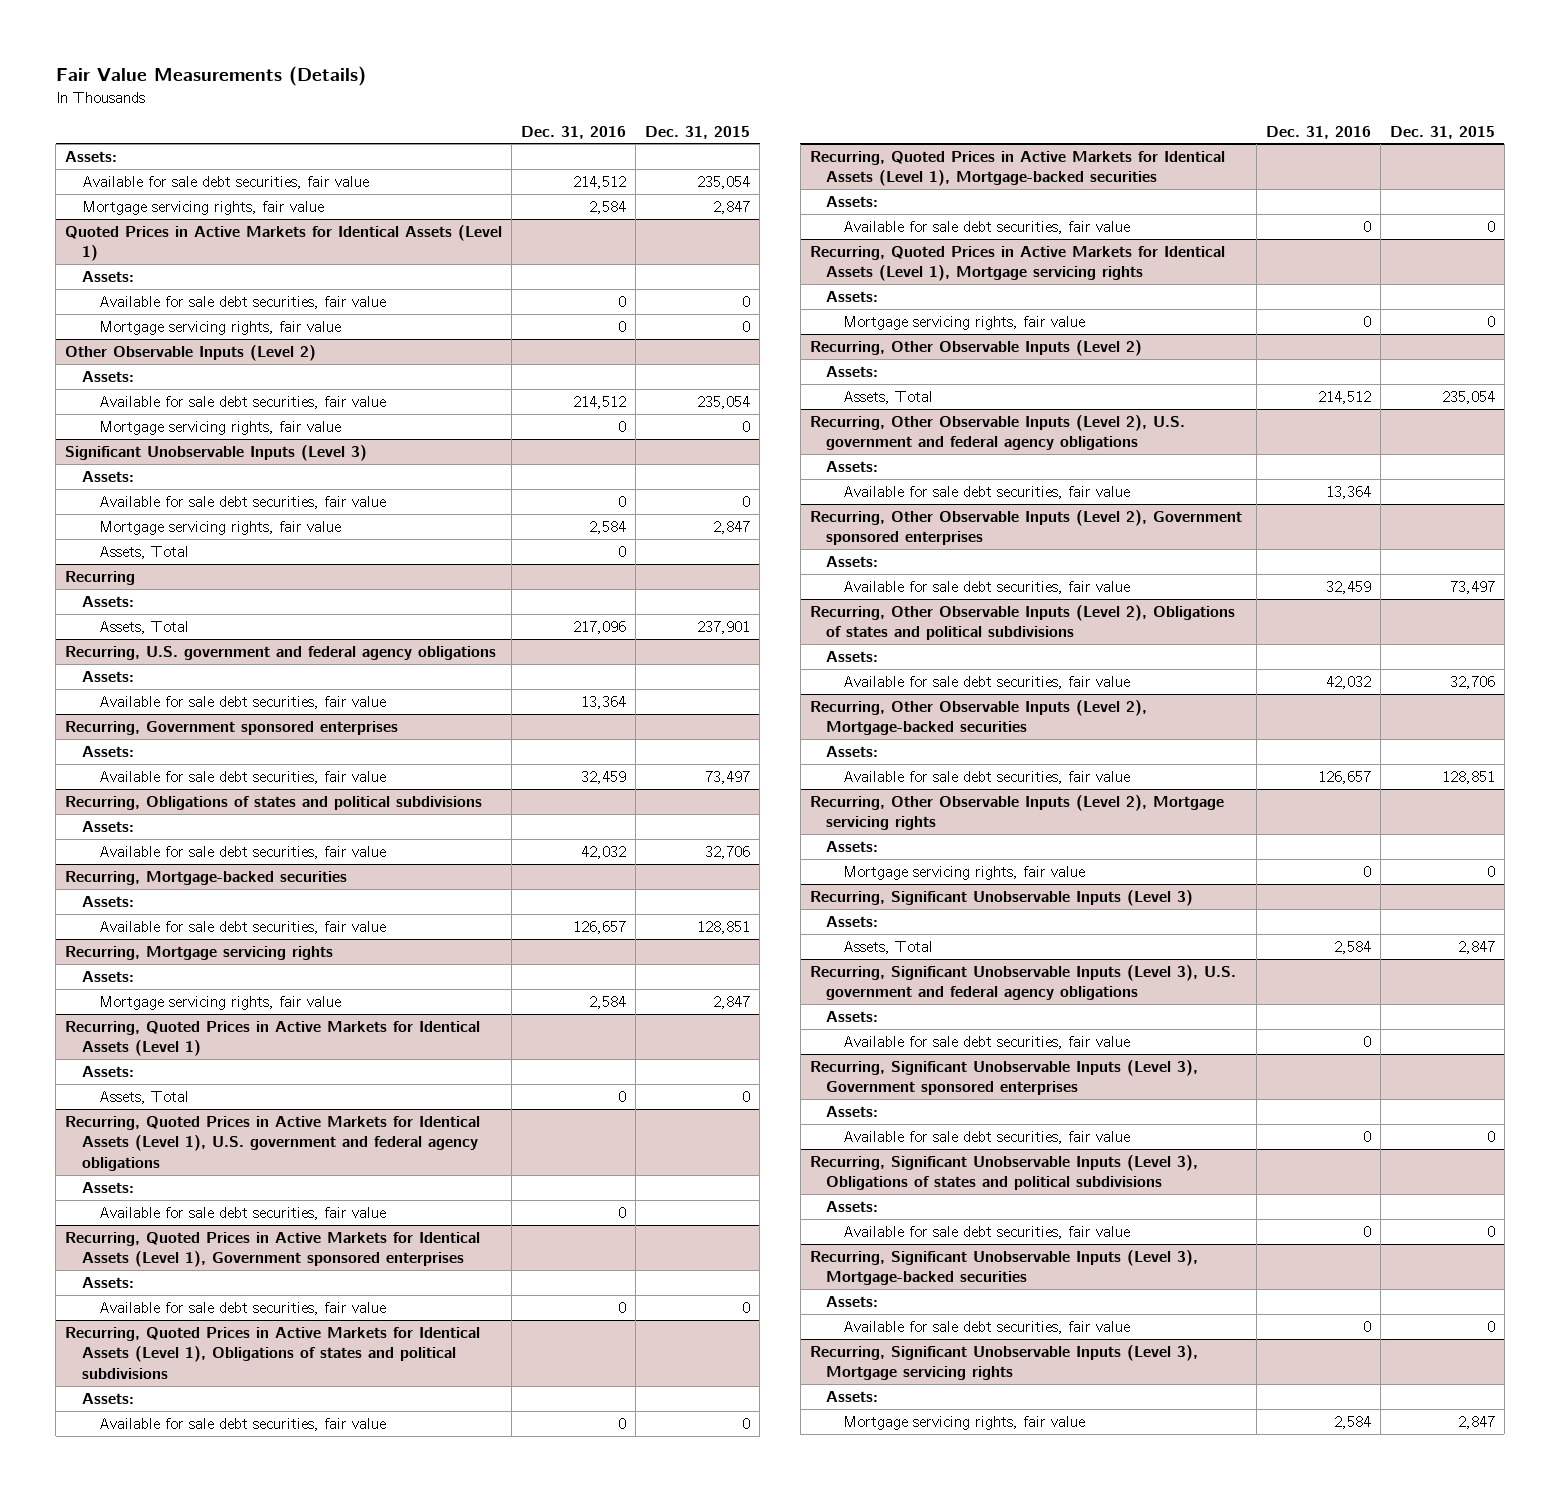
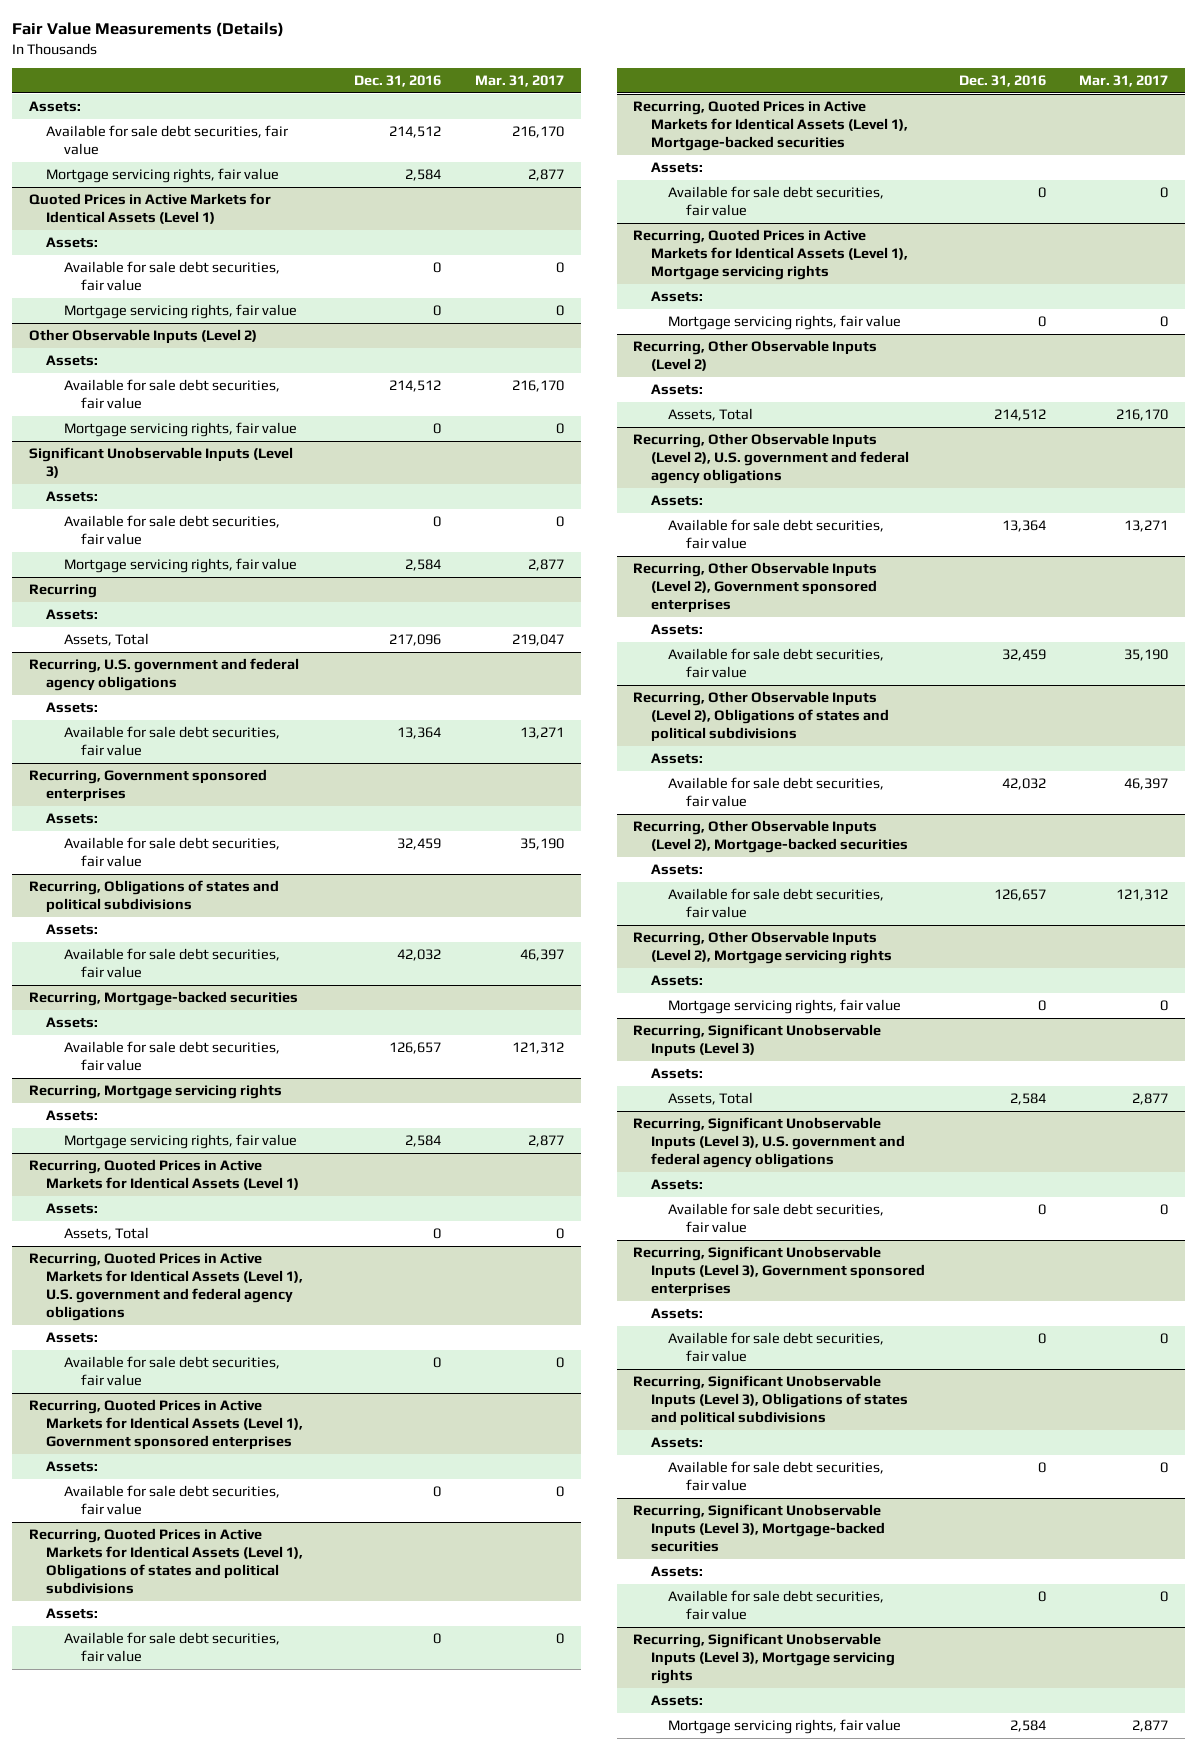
[645,125,751,139] Dec. 31, 2015 -> none
none -> [474,75,564,88] Mar. 31, 2017
[98,545,189,559] Assets, Total -> none

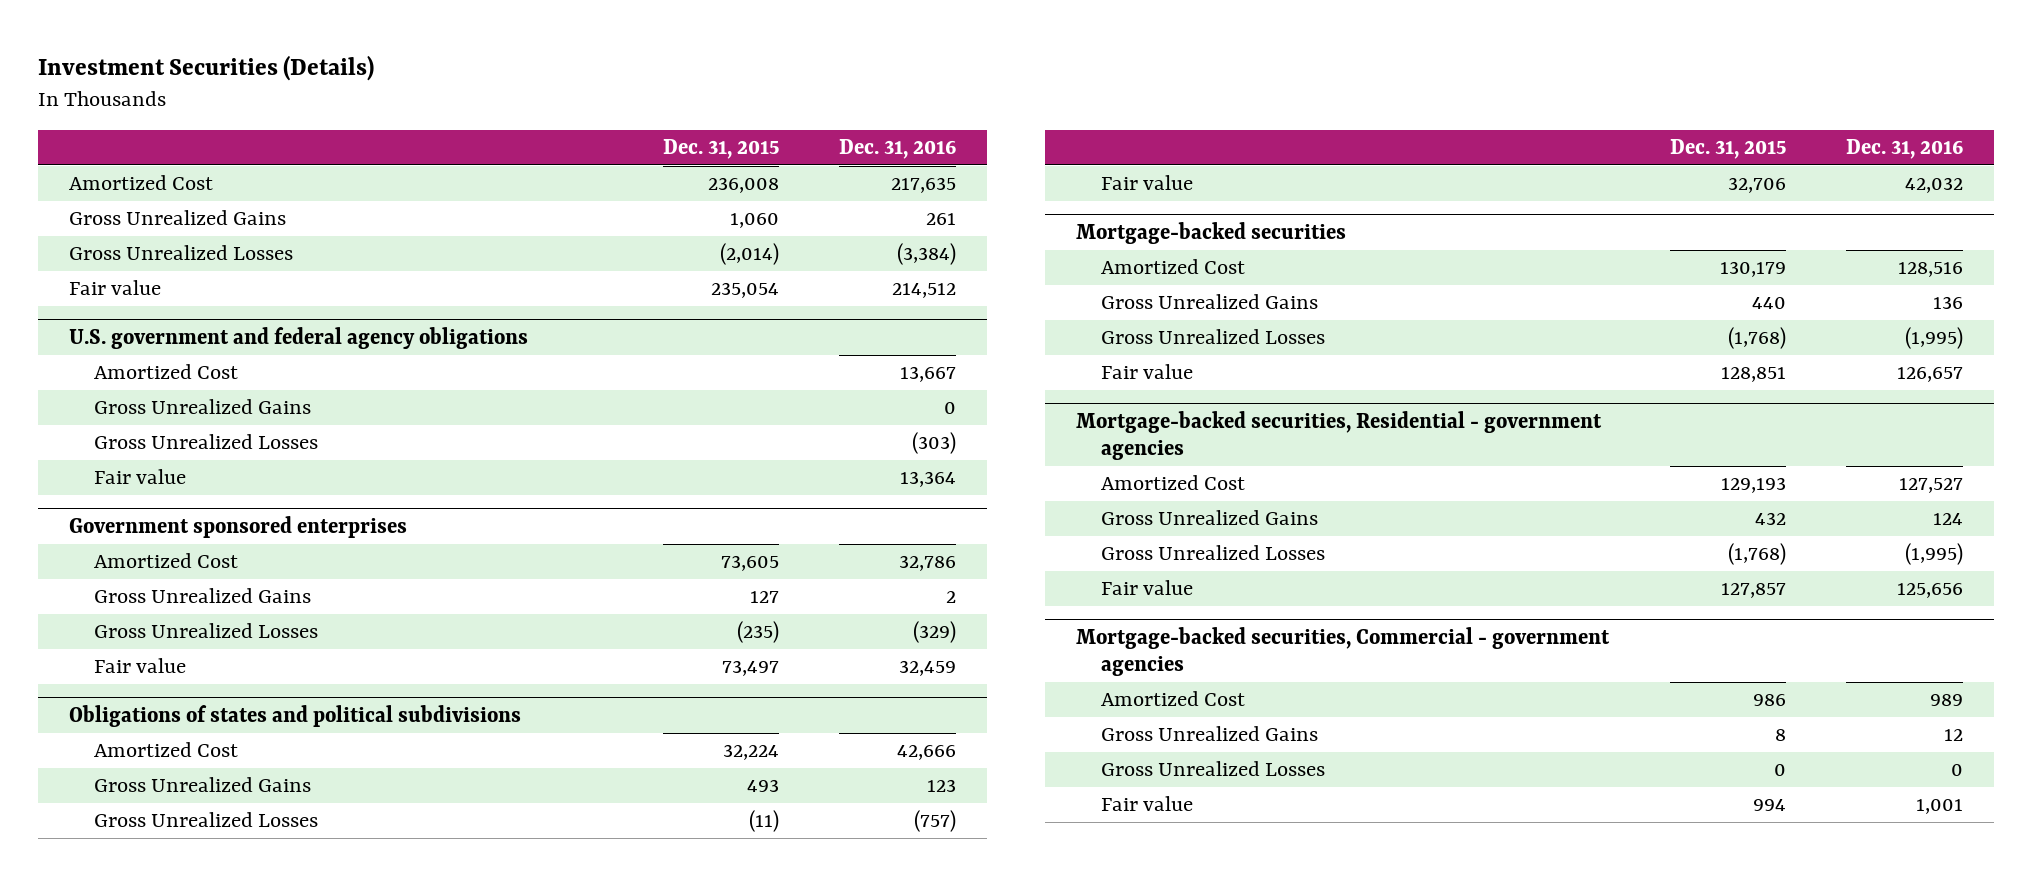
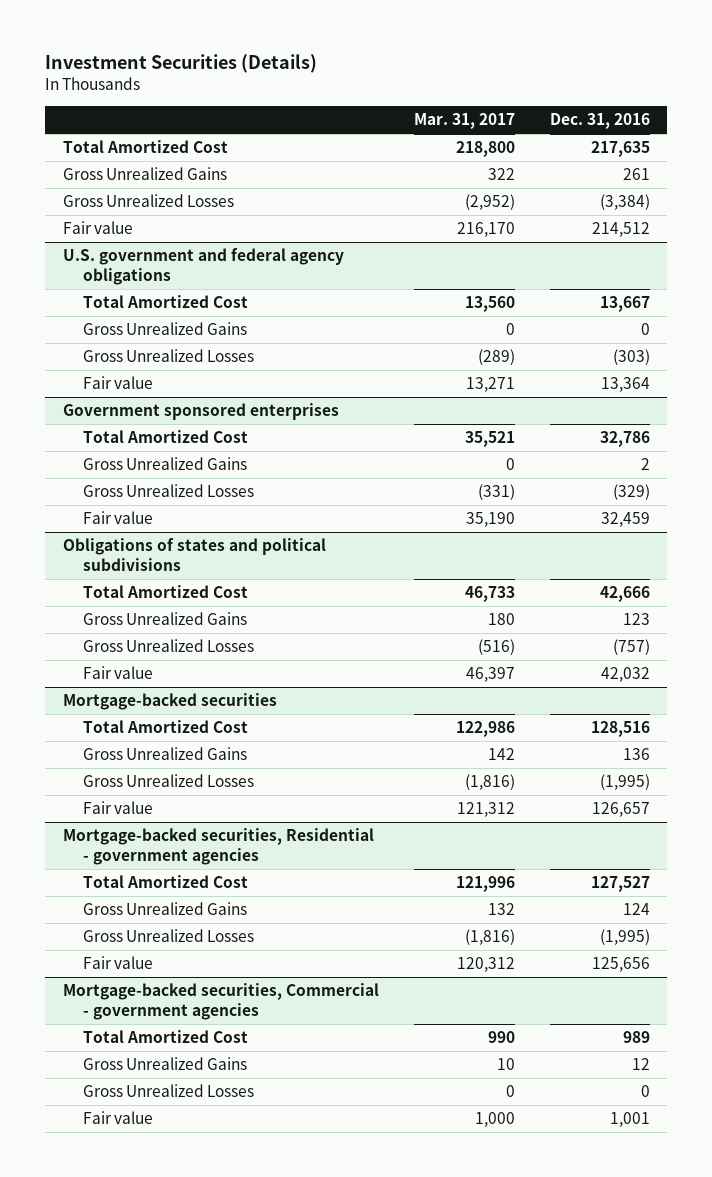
[662,138,779,159] Dec. 31, 2015 -> none
none -> [413,113,515,130] Mar. 31, 2017
[68,175,213,191] Amortized Cost -> [62,140,228,154] Total Amortized Cost
[93,364,238,380] Amortized Cost -> [83,295,249,309] Total Amortized Cost
[93,553,238,569] Amortized Cost -> [83,430,249,444] Total Amortized Cost
[93,742,238,758] Amortized Cost -> [83,585,249,599] Total Amortized Cost
[1100,259,1245,275] Amortized Cost -> [83,720,249,734] Total Amortized Cost
[1100,475,1245,491] Amortized Cost -> [83,875,249,889] Total Amortized Cost
[1100,691,1245,707] Amortized Cost -> [83,1030,249,1044] Total Amortized Cost

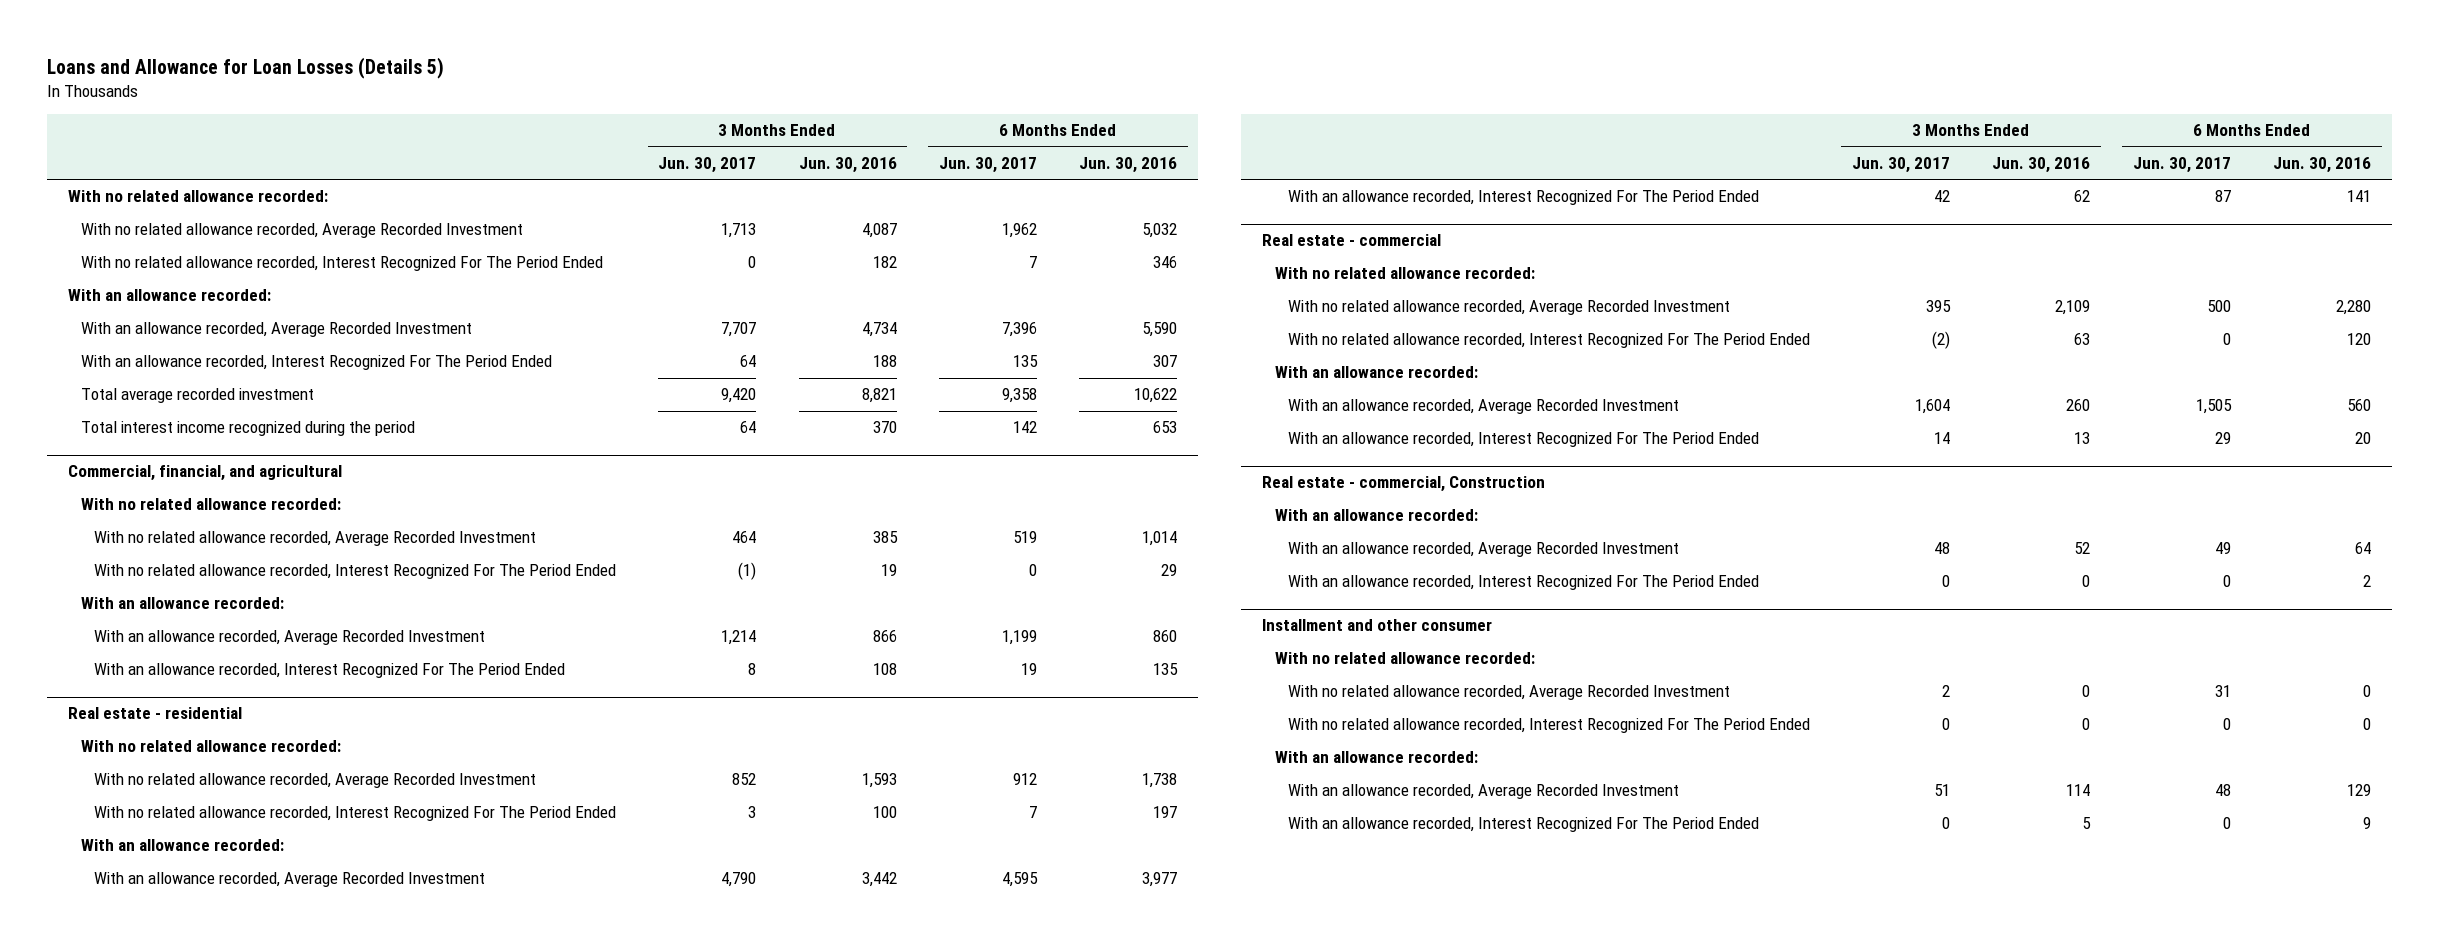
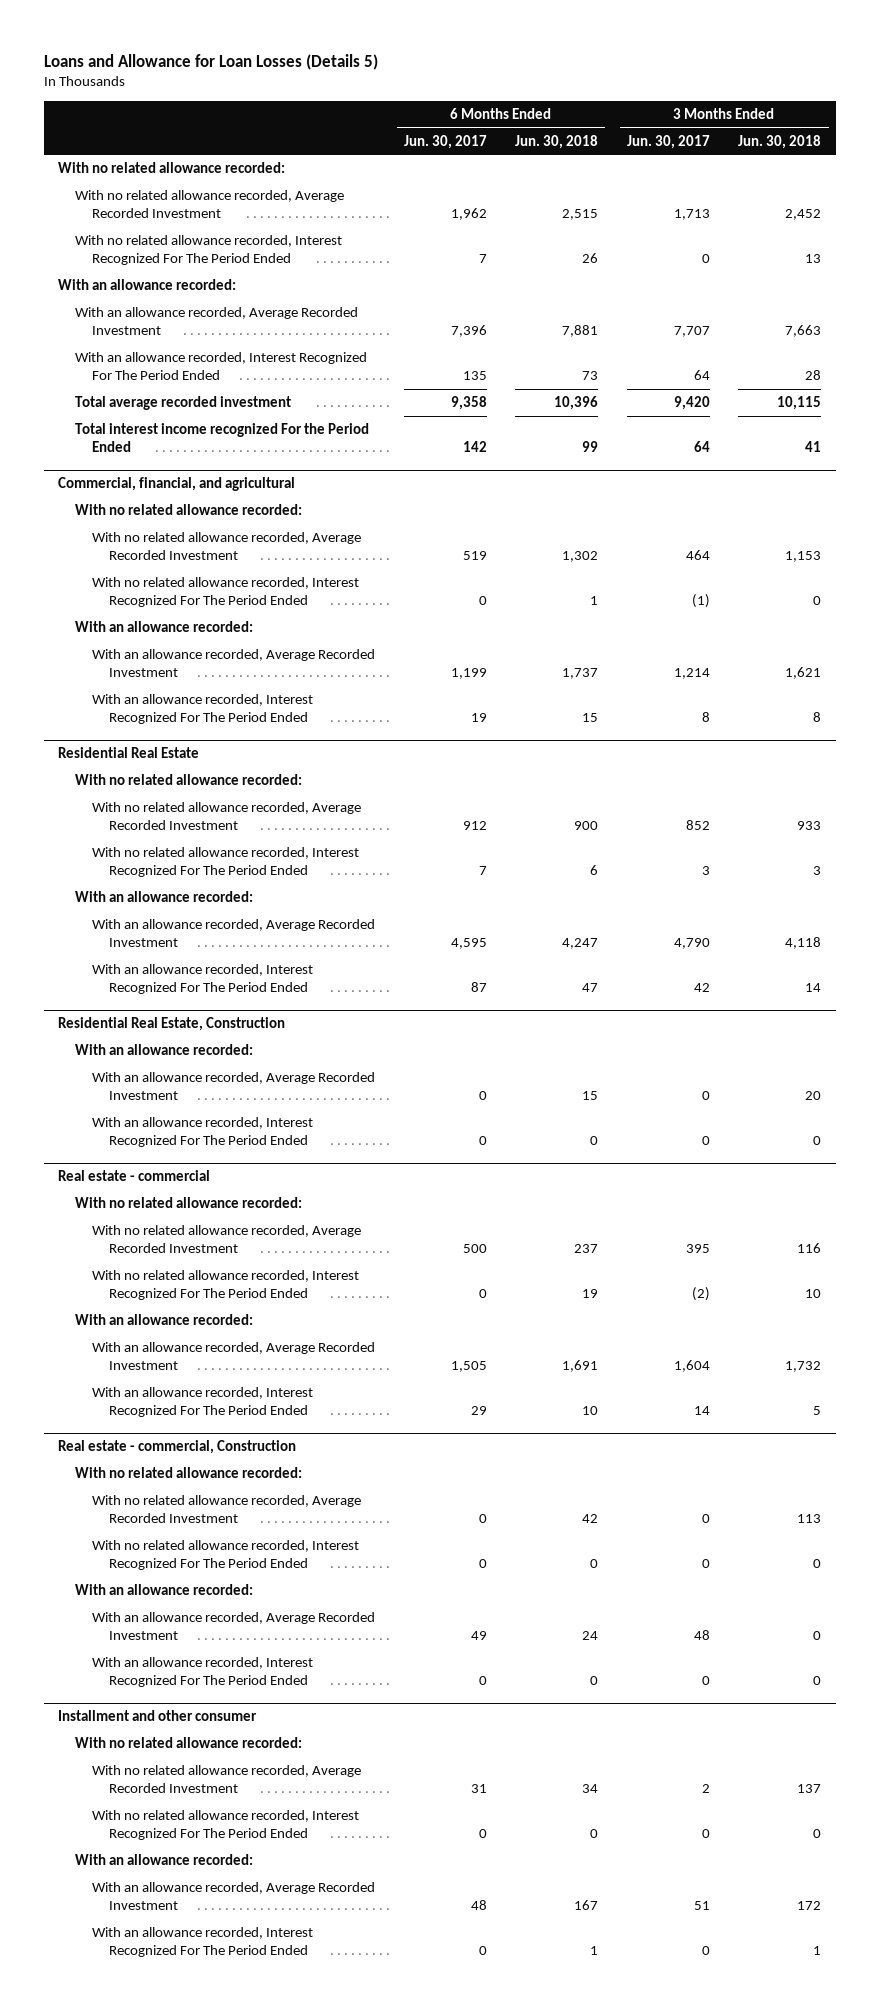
[798,156,897,173] Jun. 30, 2016 -> none
[1079,156,1178,173] Jun. 30, 2016 -> none
none -> [515,134,599,149] Jun. 30, 2018
none -> [738,134,822,149] Jun. 30, 2018
[81,421,416,437] Total interest income recognized during the period -> [75,423,370,453] Total interest income recognized For the Period Ended
[68,707,243,720] Real estate - residential -> [58,747,200,759] Residential Real Estate
none -> [58,1017,286,1032] Residential Real Estate, Construction
none -> [75,1044,254,1056] With an allowance recorded:
none -> [92,1072,376,1101] With an allowance recorded, Average Recorded Investment
none -> [92,1117,314,1148] With an allowance recorded, Interest Recognized For The Period Ended
none -> [75,1467,303,1479] With no related allowance recorded:
none -> [92,1495,362,1524] With no related allowance recorded, Average Recorded Investment
none -> [92,1540,360,1571] With no related allowance recorded, Interest Recognized For The Period Ended

